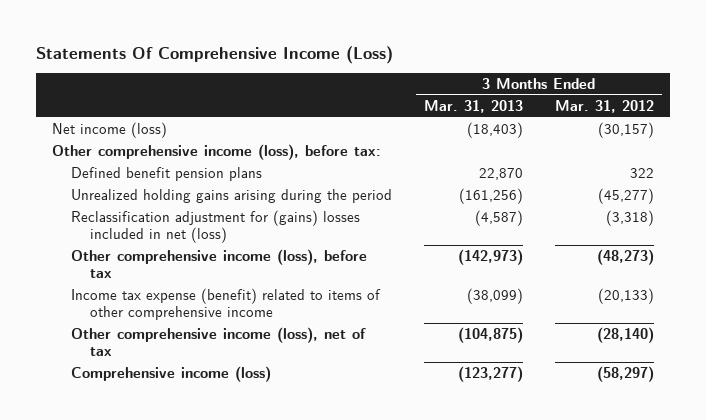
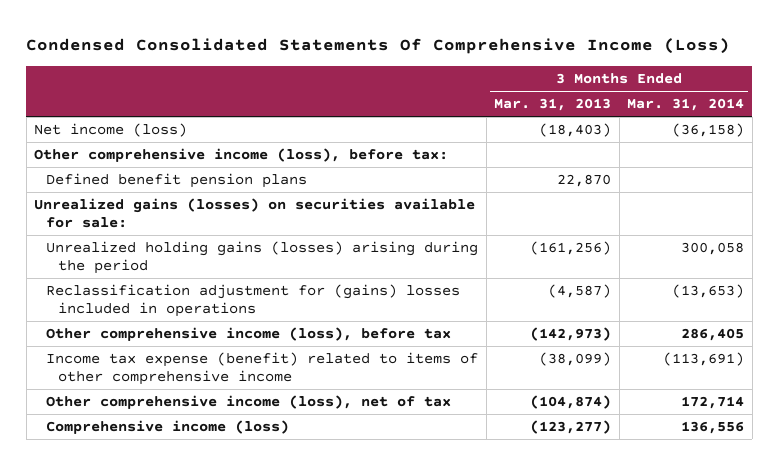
[36,45,394,64] Statements Of Comprehensive Income (Loss) -> [26,38,731,55] Condensed Consolidated Statements Of Comprehensive Income (Loss)
[555,99,655,113] Mar. 31, 2012 -> none
none -> [627,98,745,112] Mar. 31, 2014
none -> [34,198,476,229] Unrealized gains (losses) on securities available for sale:
[71,188,393,203] Unrealized holding gains arising during the period -> [46,241,479,275] Unrealized holding gains (losses) arising during the period
[71,209,361,243] Reclassification adjustment for (gains) losses included in net (loss) -> [46,284,461,318] Reclassification adjustment for (gains) losses included in operations
[458,326,524,343] (104,875) -> [530,395,612,410] (104,874)

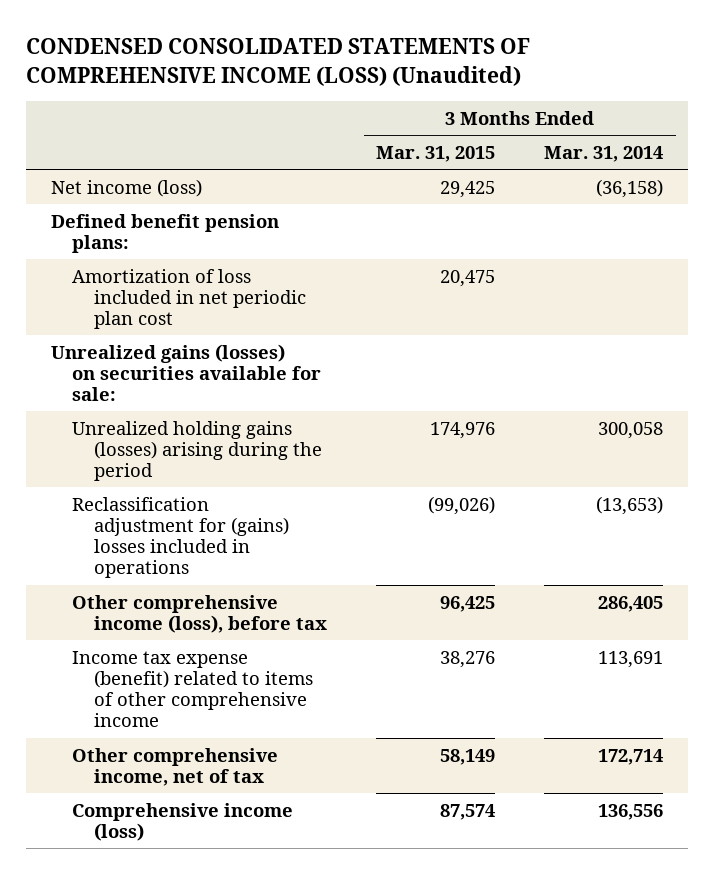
[26,38,731,55] Condensed Consolidated Statements Of Comprehensive Income (Loss) -> [26,38,531,86] CONDENSED CONSOLIDATED STATEMENTS OF COMPREHENSIVE INCOME (LOSS) (Unaudited)
[494,98,612,112] Mar. 31, 2013 -> none
none -> [376,145,496,162] Mar. 31, 2015
[34,148,449,163] Other comprehensive income (loss), before tax: -> none
[46,173,308,189] Defined benefit pension plans -> [50,213,279,253] Defined benefit pension plans:
none -> [72,268,307,330] Amortization of loss included in net periodic plan cost
[663,352,745,367] (113,691) -> [598,650,664,668] 113,691
[46,395,452,410] Other comprehensive income (loss), net of tax -> [72,747,279,786] Other comprehensive income, net of tax

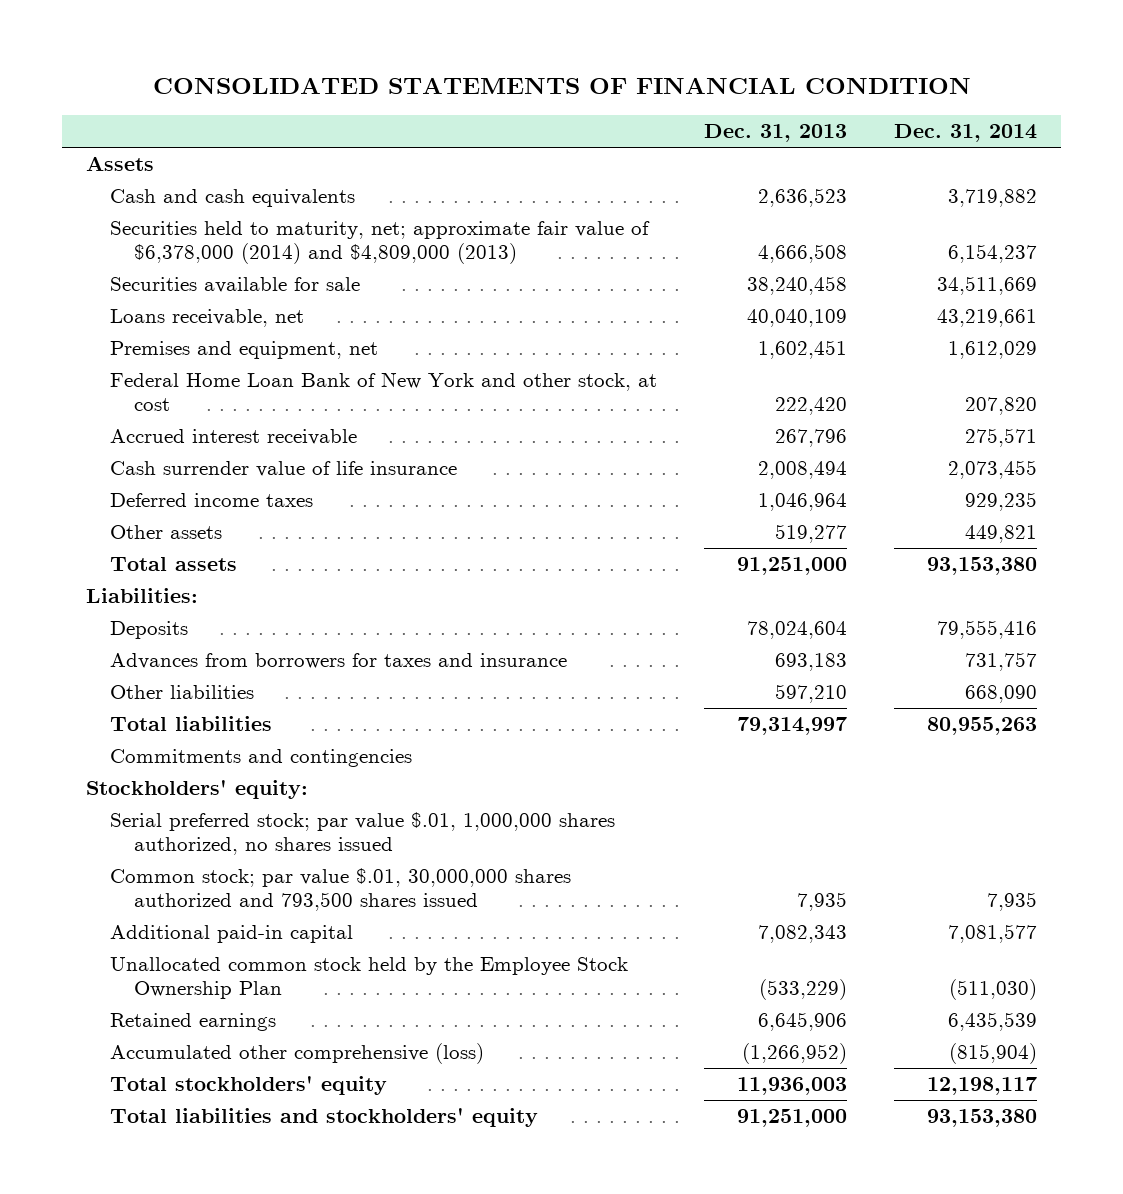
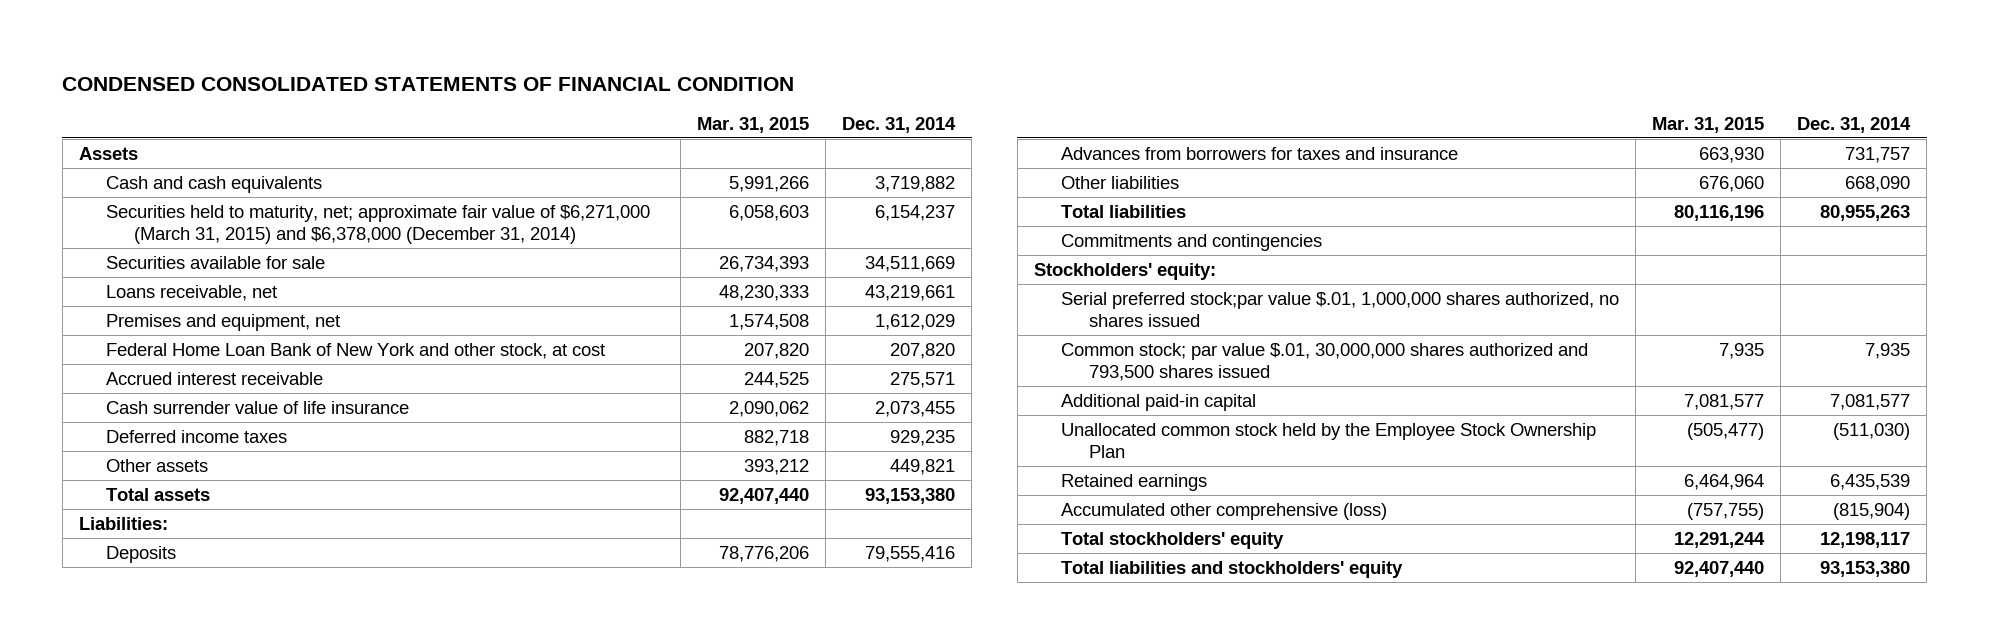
[152,77,971,95] CONSOLIDATED STATEMENTS OF FINANCIAL CONDITION -> [62,76,795,91] CONDENSED CONSOLIDATED STATEMENTS OF FINANCIAL CONDITION
[704,123,848,142] Dec. 31, 2013 -> none
none -> [697,116,810,133] Mar. 31, 2015
[109,221,650,265] Securities held to maturity, net; approximate fair value of $6,378,000 (2014) and $4,809,000 (2013) -> [106,204,651,245] Securities held to maturity, net; approximate fair value of $6,271,000 (March 31, 2015) and $6,378,000 (December 31, 2014)
[109,812,615,856] Serial preferred stock; par value $.01, 1,000,000 shares authorized, no shares issued -> [1061,291,1620,328] Serial preferred stock;par value $.01, 1,000,000 shares authorized, no shares issued

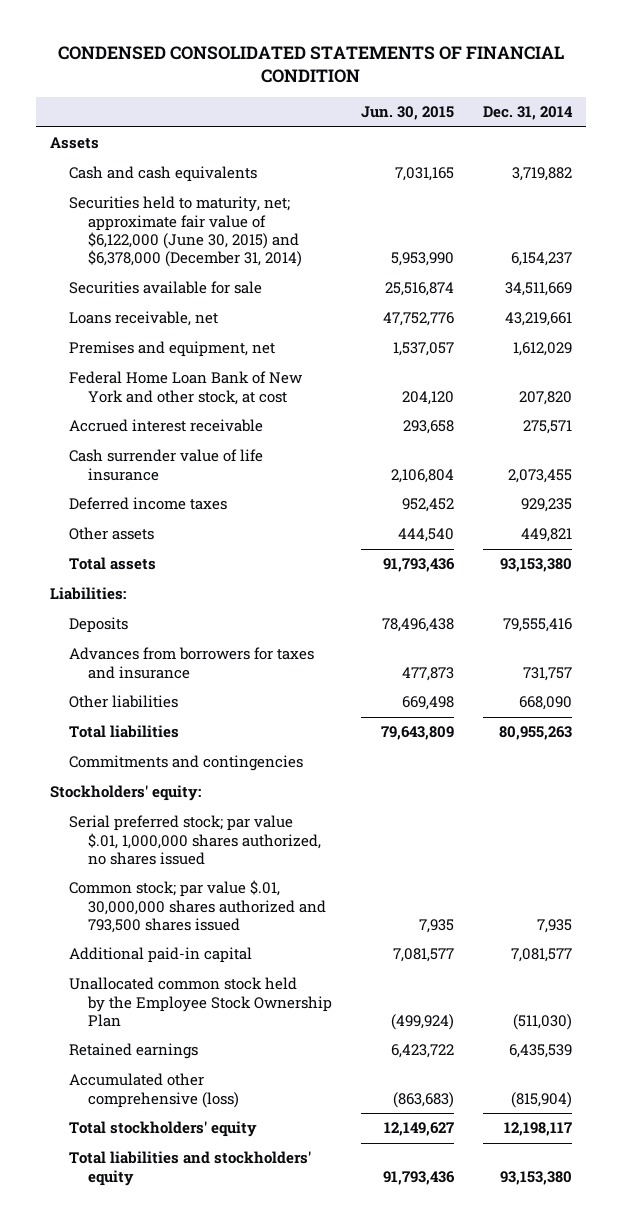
[697,116,810,133] Mar. 31, 2015 -> none
none -> [360,106,454,121] Jun. 30, 2015
[106,204,651,245] Securities held to maturity, net; approximate fair value of $6,271,000 (March 31, 2015) and $6,378,000 (December 31, 2014) -> [68,196,303,268] Securities held to maturity, net; approximate fair value of $6,122,000 (June 30, 2015) and $6,378,000 (December 31, 2014)
[1061,291,1620,328] Serial preferred stock;par value $.01, 1,000,000 shares authorized, no shares issued -> [68,815,322,865] Serial preferred stock; par value $.01, 1,000,000 shares authorized, no shares issued

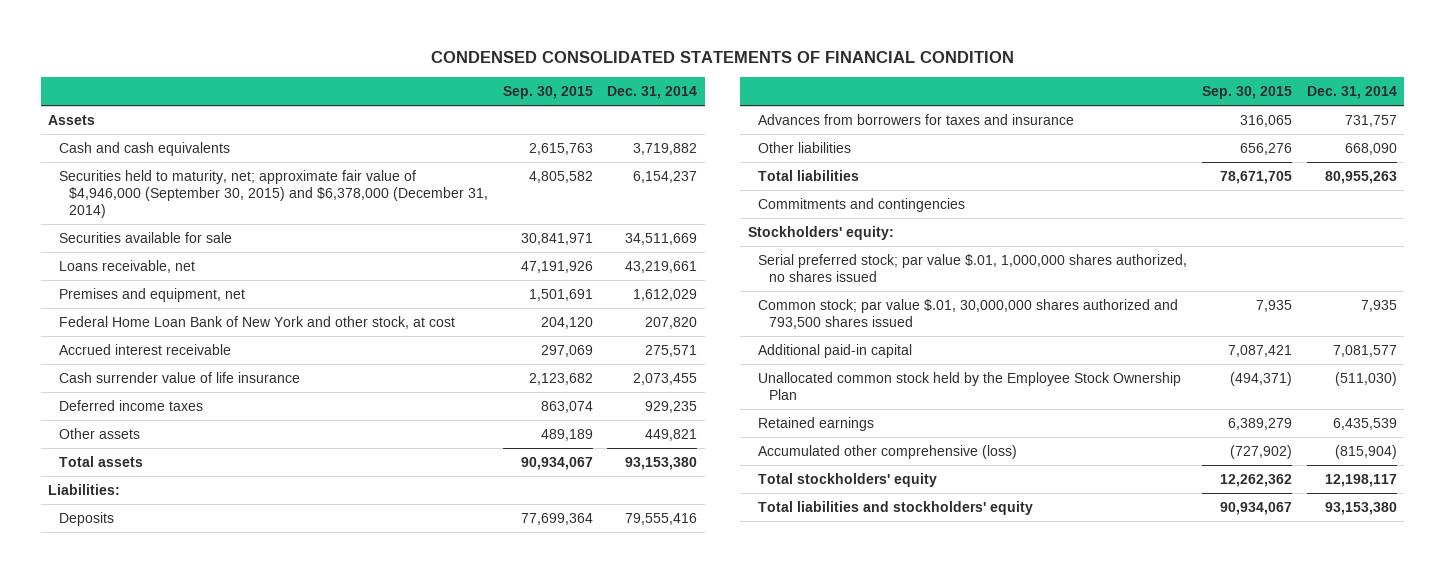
[360,106,454,121] Jun. 30, 2015 -> none
none -> [502,86,593,100] Sep. 30, 2015
[68,196,303,268] Securities held to maturity, net; approximate fair value of $6,122,000 (June 30, 2015) and $6,378,000 (December 31, 2014) -> [58,170,488,219] Securities held to maturity, net; approximate fair value of $4,946,000 (September 30, 2015) and $6,378,000 (December 31, 2014)

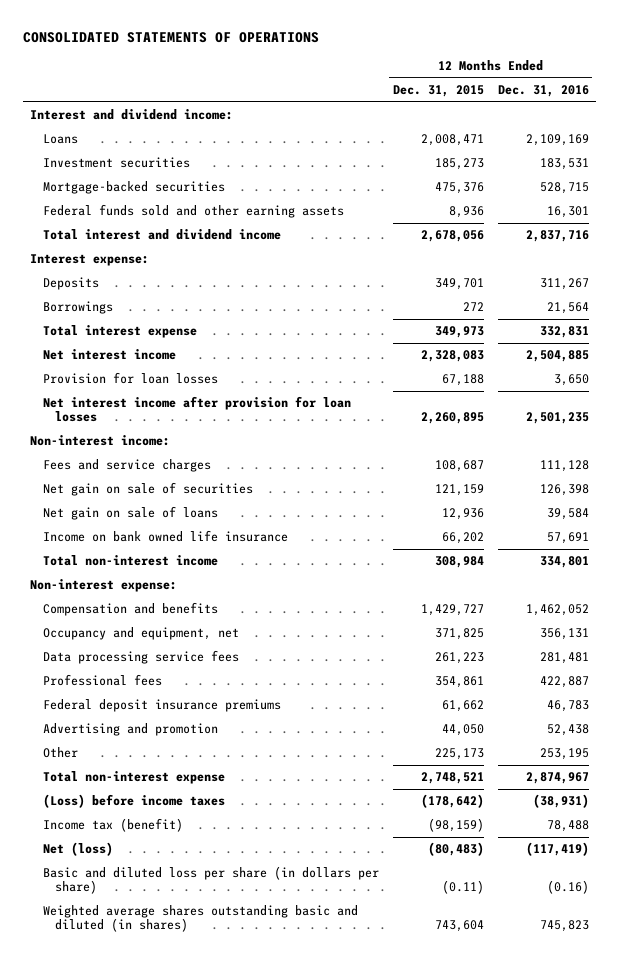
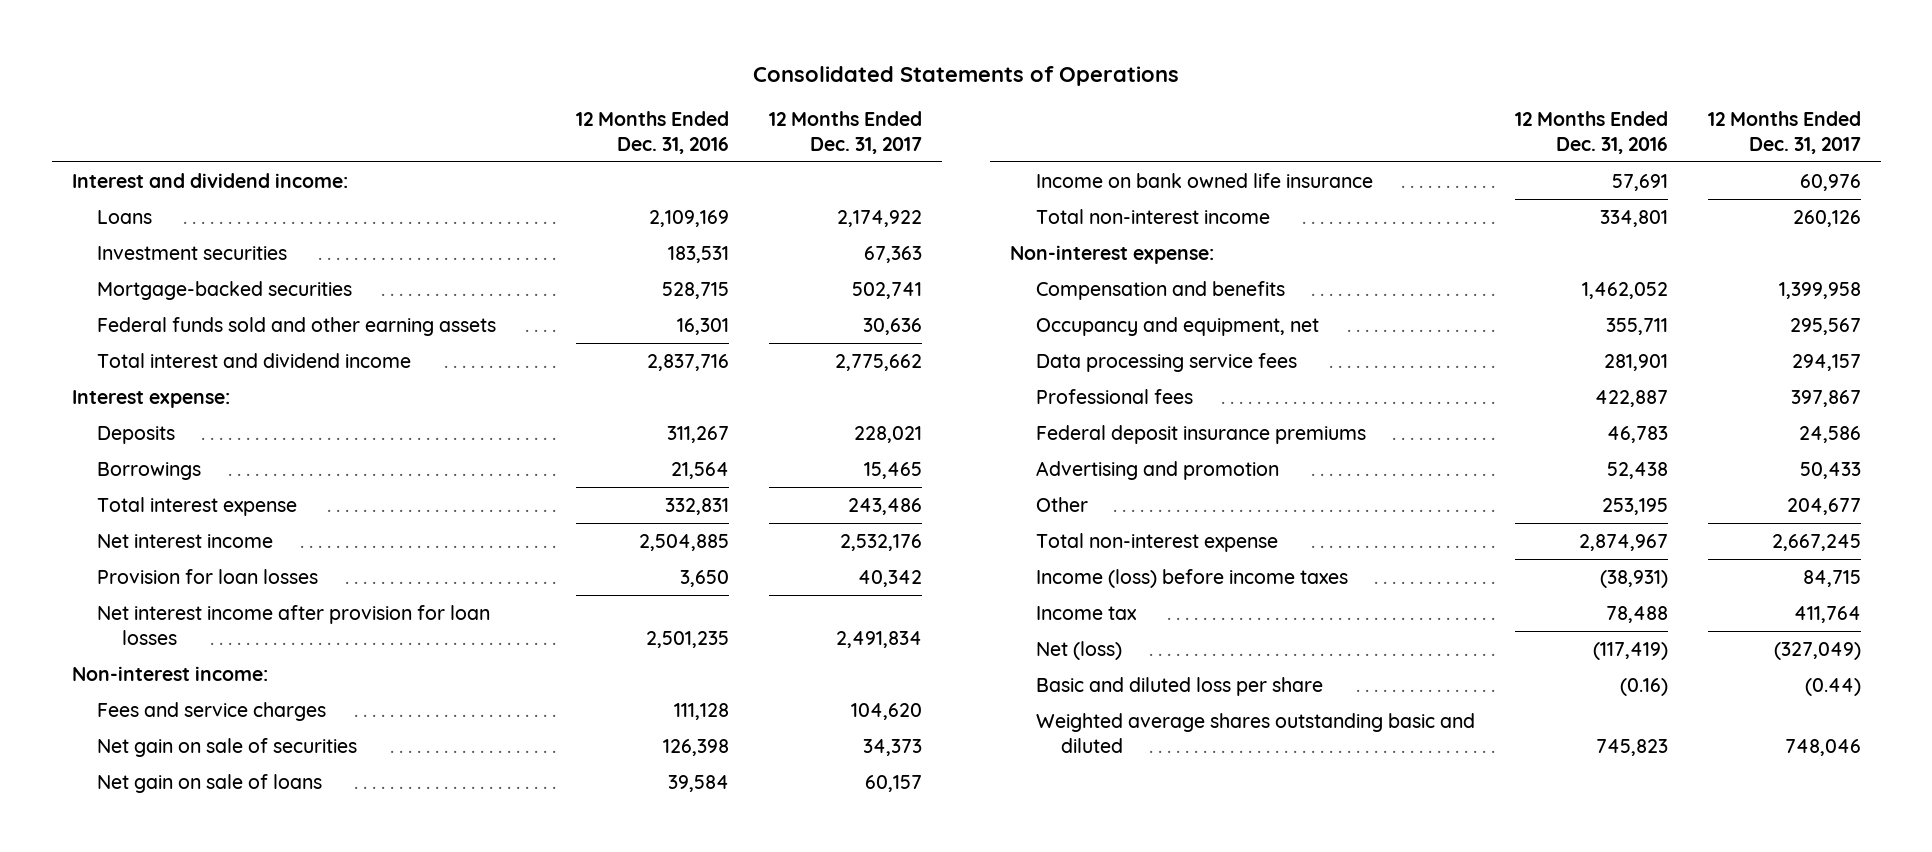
[22,31,319,43] CONSOLIDATED STATEMENTS OF OPERATIONS -> [753,65,1180,86] Consolidated Statements of Operations
[392,85,484,98] Dec. 31, 2015 -> none
none -> [769,110,923,154] 12 Months Ended Dec. 31, 2017
[539,628,589,641] 356,131 -> [1605,317,1668,335] 355,711
[539,652,589,665] 281,481 -> [1603,353,1668,371] 281,901
[42,794,225,809] (Loss) before income taxes -> [1035,568,1348,588] Income (loss) before income taxes
[42,818,183,833] Income tax (benefit) -> [1035,605,1137,620] Income tax
[42,866,379,895] Basic and diluted loss per share (in dollars per share) -> [1035,676,1323,696] Basic and diluted loss per share
[42,905,358,933] Weighted average shares outstanding basic and diluted (in shares) -> [1035,712,1475,753] Weighted average shares outstanding basic and diluted

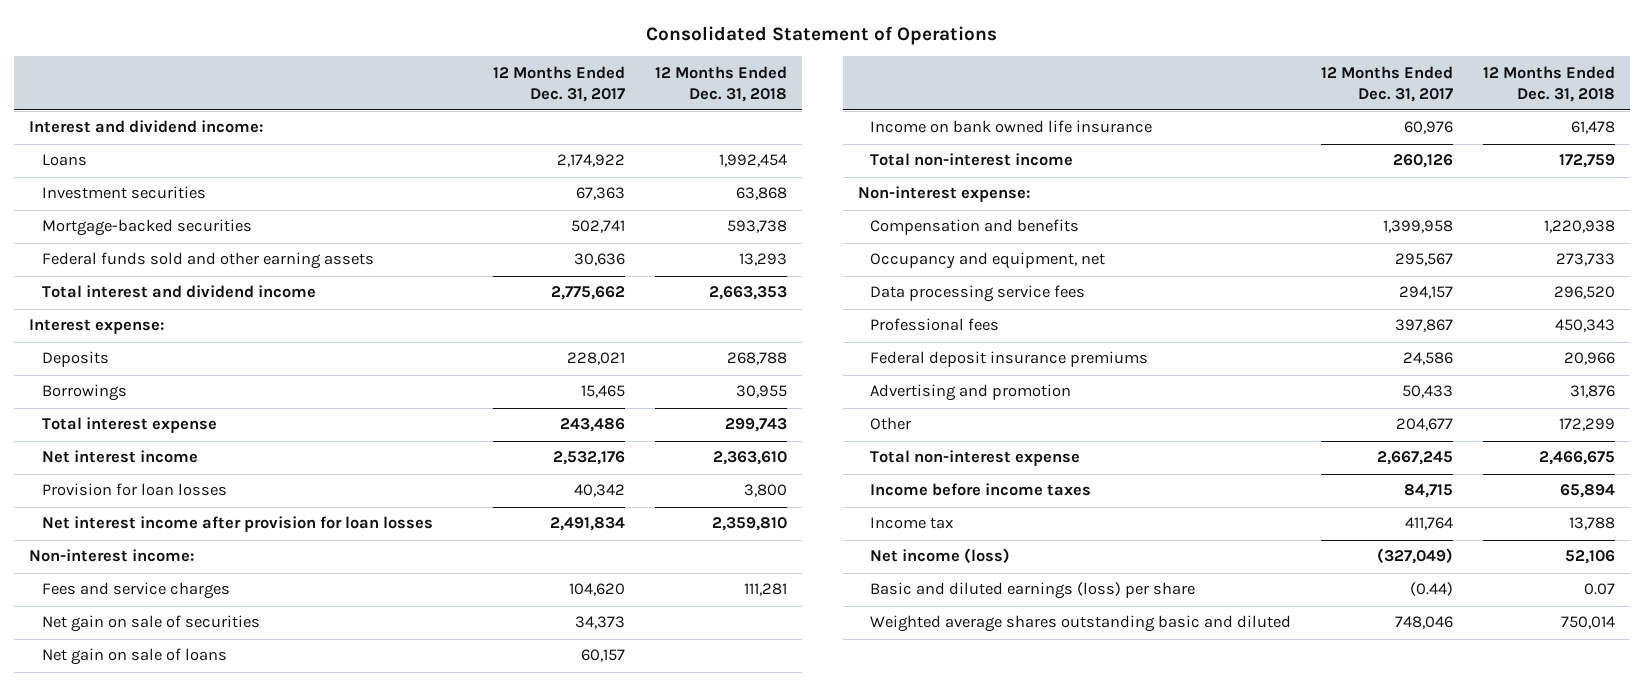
[753,65,1180,86] Consolidated Statements of Operations -> [646,25,998,45] Consolidated Statement of Operations
[575,110,729,154] 12 Months Ended Dec. 31, 2016 -> none
none -> [654,65,787,102] 12 Months Ended Dec. 31, 2018
[1035,568,1348,588] Income (loss) before income taxes -> [870,483,1092,497] Income before income taxes
[1035,640,1122,660] Net (loss) -> [870,548,1011,564] Net income (loss)
[1035,676,1323,696] Basic and diluted loss per share -> [870,582,1196,600] Basic and diluted earnings (loss) per share

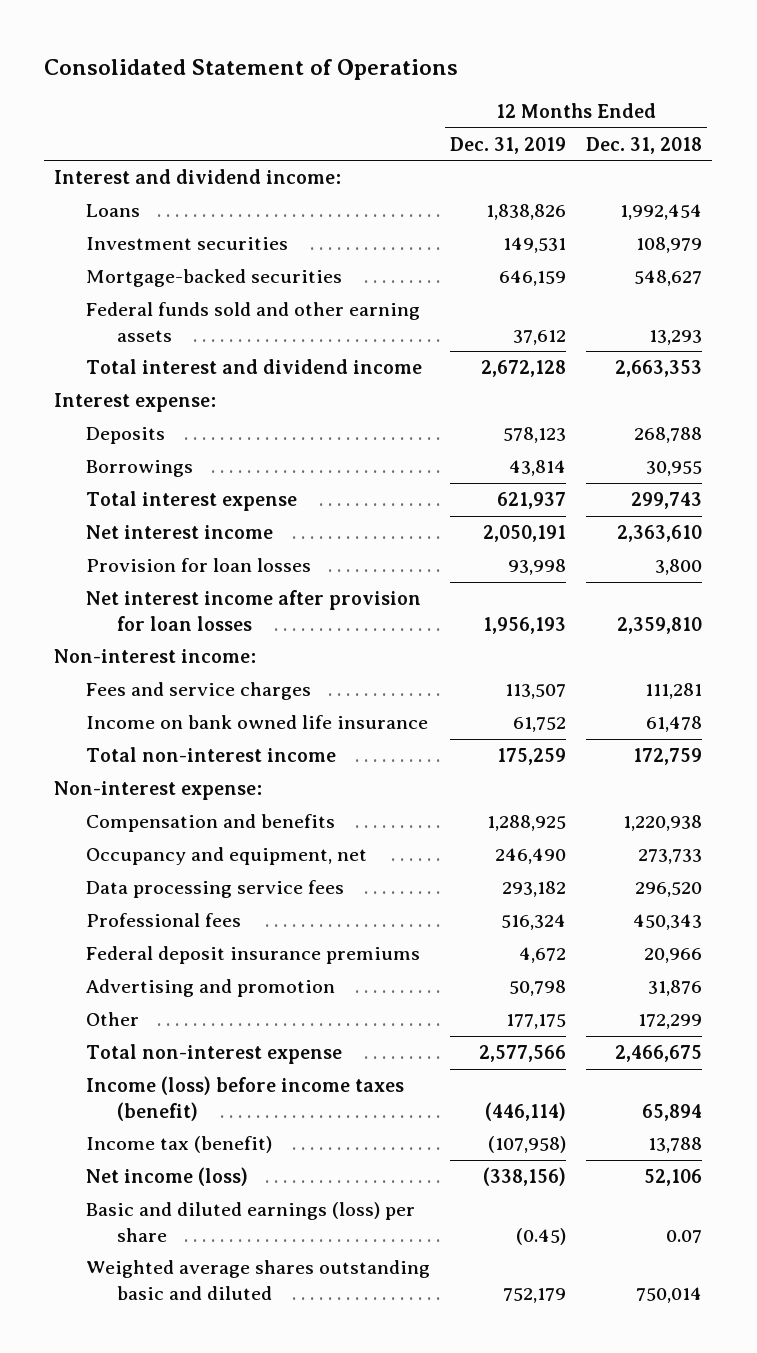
[492,65,625,102] 12 Months Ended Dec. 31, 2017 -> none
none -> [449,136,566,154] Dec. 31, 2019
[735,187,787,201] 63,868 -> [636,237,703,254] 108,979
[726,220,787,234] 593,738 -> [634,270,703,287] 548,627
[41,615,260,633] Net gain on sale of securities -> none
[41,648,227,666] Net gain on sale of loans -> none
[870,483,1092,497] Income before income taxes -> [85,1076,404,1121] Income (loss) before income taxes (benefit)
[870,517,954,530] Income tax -> [85,1136,272,1154] Income tax (benefit)

